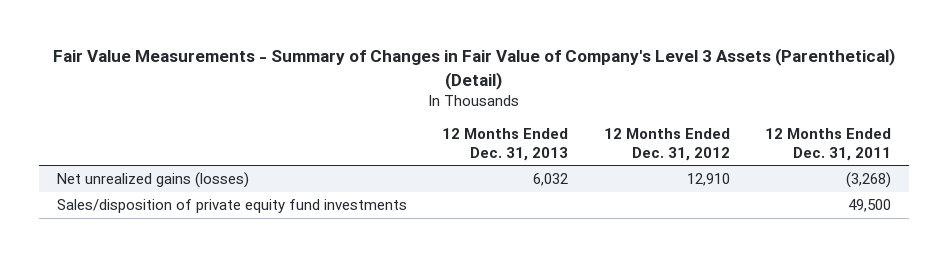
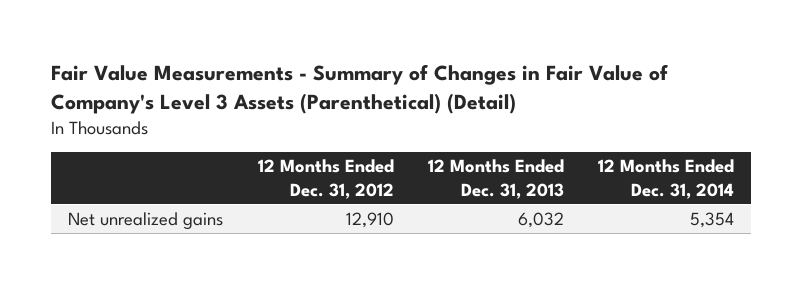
[764,127,891,161] 12 Months Ended Dec. 31, 2011 -> none
none -> [597,159,734,199] 12 Months Ended Dec. 31, 2014
[56,199,407,214] Sales/disposition of private equity fund investments -> none
[56,172,249,189] Net unrealized gains (losses) -> [68,212,224,231] Net unrealized gains

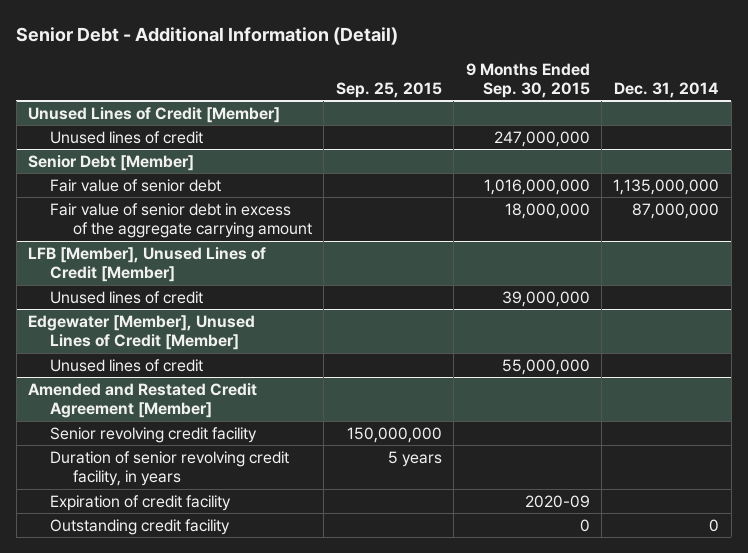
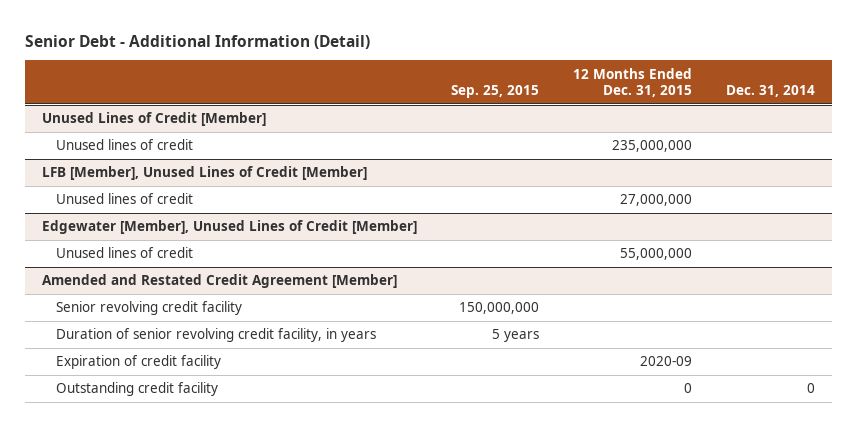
[465,62,590,98] 9 Months Ended Sep. 30, 2015 -> none
none -> [572,67,692,98] 12 Months Ended Dec. 31, 2015
[28,154,195,171] Senior Debt [Member] -> none
[50,178,222,192] Fair value of senior debt -> none
[50,202,312,239] Fair value of senior debt in excess of the aggregate carrying amount -> none

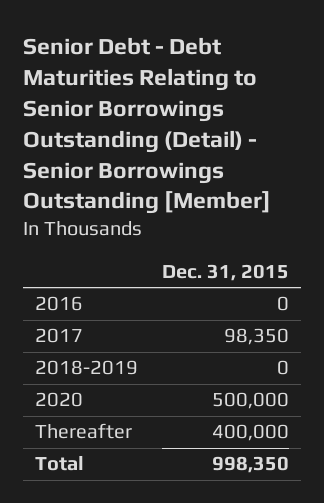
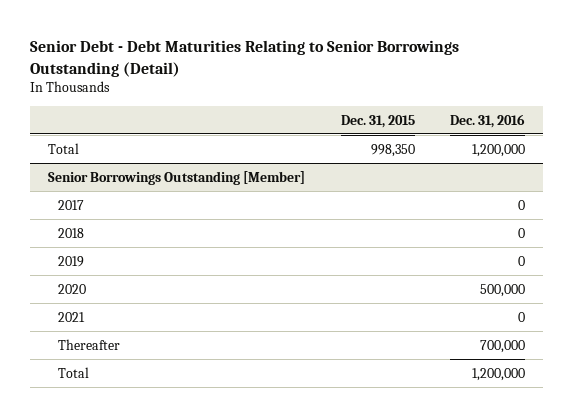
[22,36,271,215] Senior Debt - Debt Maturities Relating to Senior Borrowings Outstanding (Detail) - Senior Borrowings Outstanding [Member] -> [30,39,460,77] Senior Debt - Debt Maturities Relating to Senior Borrowings Outstanding (Detail)
none -> [450,113,526,128] Dec. 31, 2016
[35,296,84,312] 2016 -> none
[35,328,84,344] 2017 -> none
[35,360,139,376] 2018-2019 -> none
[35,392,84,408] 2020 -> none
[35,423,133,440] Thereafter -> none
none -> [48,170,306,185] Senior Borrowings Outstanding [Member]
none -> [57,199,84,210] 2017
none -> [57,227,84,238] 2018
none -> [57,255,84,267] 2019
none -> [57,283,86,294] 2020
none -> [57,311,85,322] 2021
none -> [57,338,120,350] Thereafter
none -> [57,366,89,378] Total

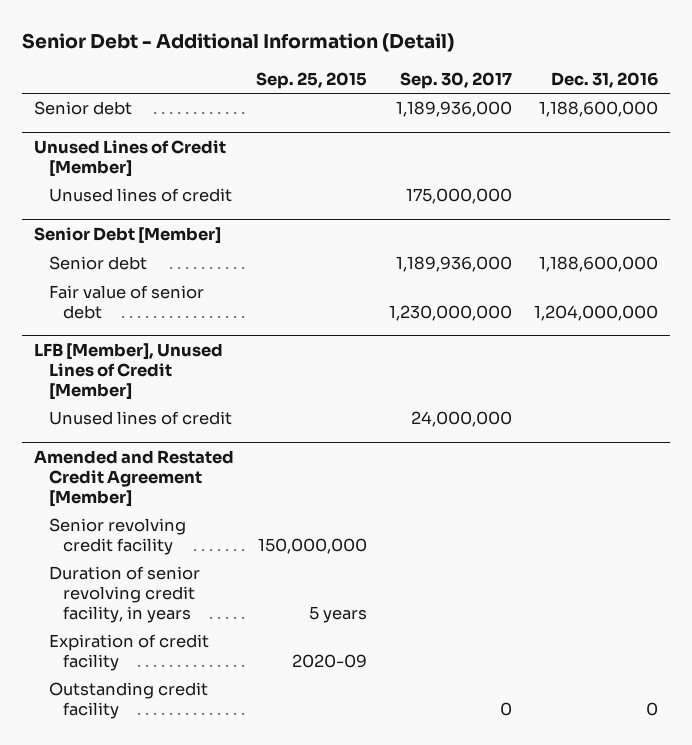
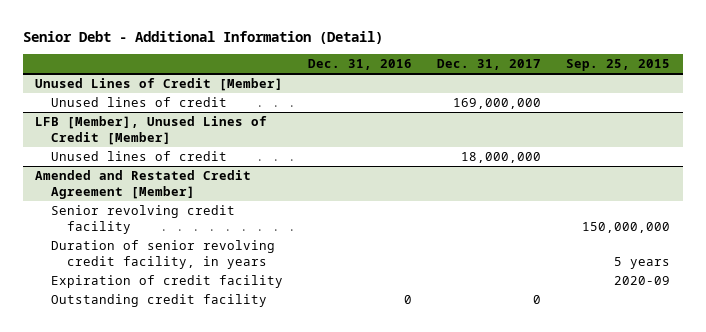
[400,71,513,89] Sep. 30, 2017 -> none
none -> [437,59,542,71] Dec. 31, 2017
[33,101,132,116] Senior debt -> none
[33,227,221,245] Senior Debt [Member] -> none
[48,256,147,271] Senior debt -> none
[48,285,204,320] Fair value of senior debt -> none

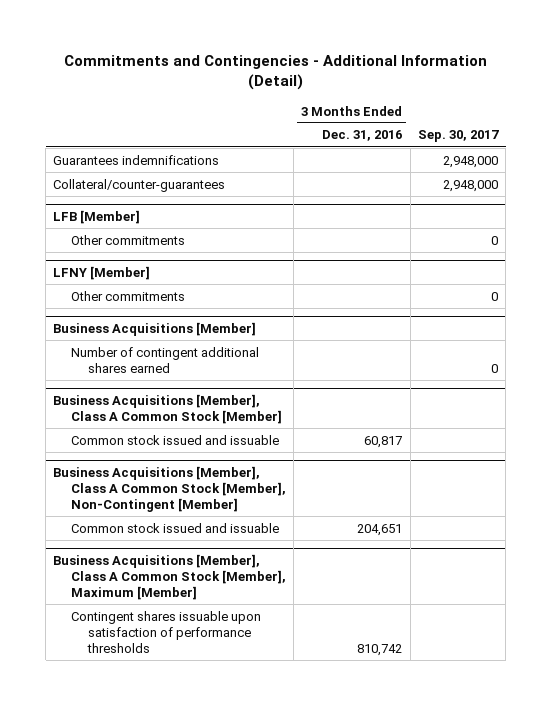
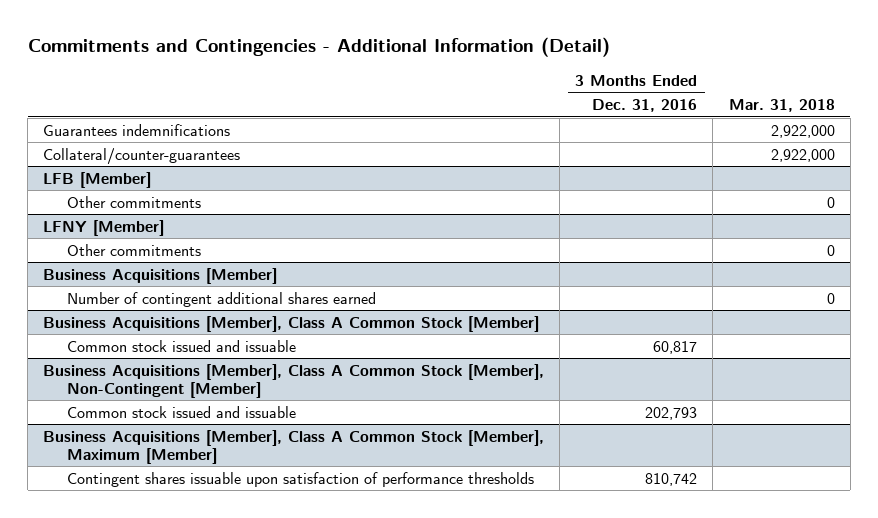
[417,130,499,143] Sep. 30, 2017 -> none
none -> [728,99,835,113] Mar. 31, 2018
[357,523,403,536] 204,651 -> [645,406,698,420] 202,793

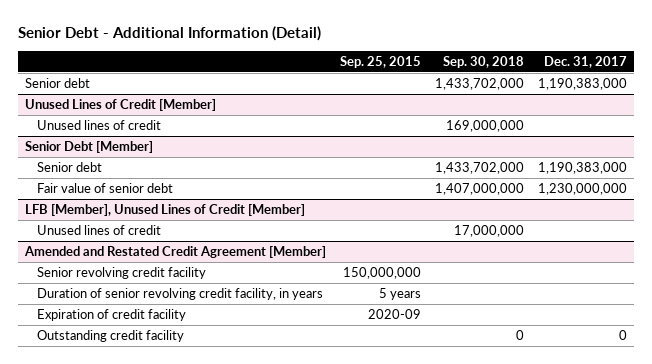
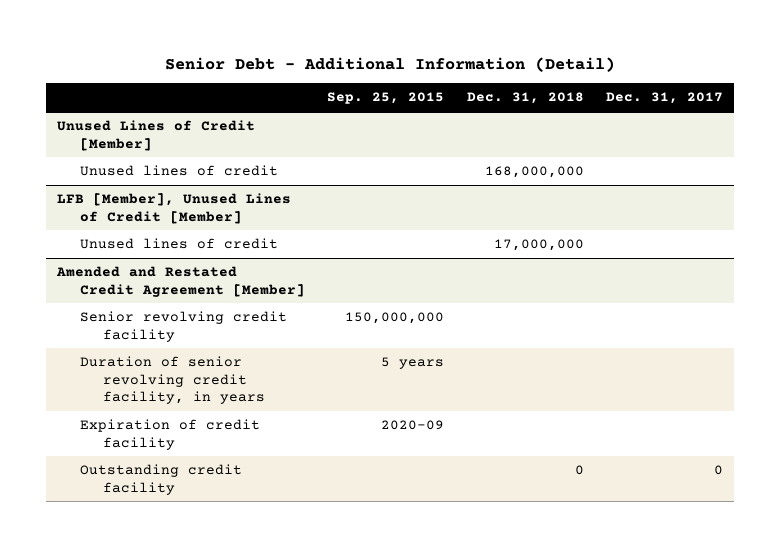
[443,56,525,69] Sep. 30, 2018 -> none
none -> [466,92,584,105] Dec. 31, 2018
[24,78,90,89] Senior debt -> none
[24,141,153,154] Senior Debt [Member] -> none
[37,162,103,173] Senior debt -> none
[37,183,174,194] Fair value of senior debt -> none

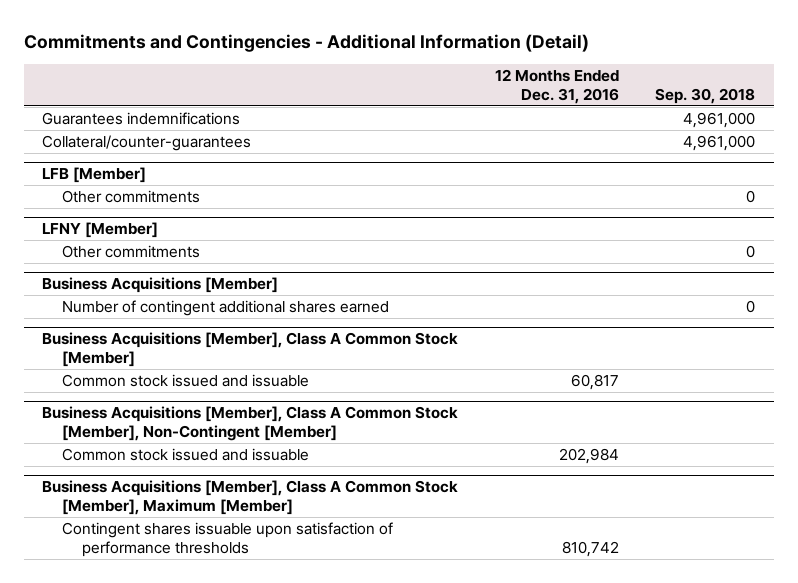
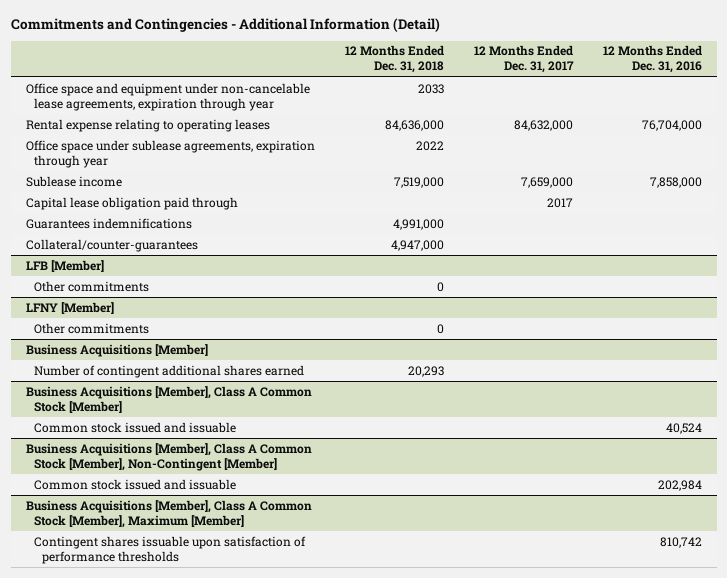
[655,87,756,104] Sep. 30, 2018 -> none
none -> [344,45,444,74] 12 Months Ended Dec. 31, 2018
none -> [473,45,574,74] 12 Months Ended Dec. 31, 2017
none -> [25,82,310,111] Office space and equipment under non-cancelable lease agreements, expiration through year
none -> [25,118,270,132] Rental expense relating to operating leases
none -> [25,139,315,168] Office space under sublease agreements, expiration through year
none -> [25,175,122,187] Sublease income
none -> [25,196,238,210] Capital lease obligation paid through
[570,373,619,390] 60,817 -> [665,422,702,434] 40,524

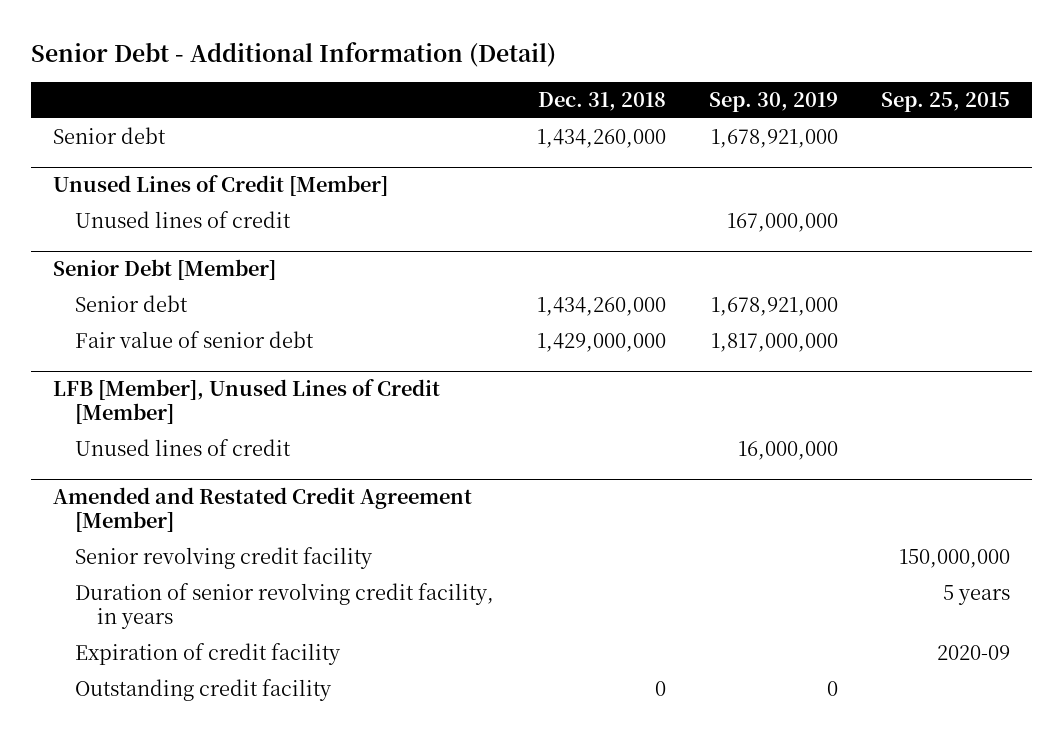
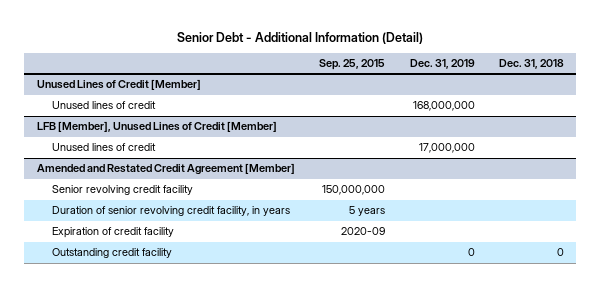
[709,92,839,113] Sep. 30, 2019 -> none
none -> [409,59,475,70] Dec. 31, 2019
[52,127,166,145] Senior debt -> none
[52,259,276,281] Senior Debt [Member] -> none
[75,295,189,313] Senior debt -> none
[75,331,315,349] Fair value of senior debt -> none

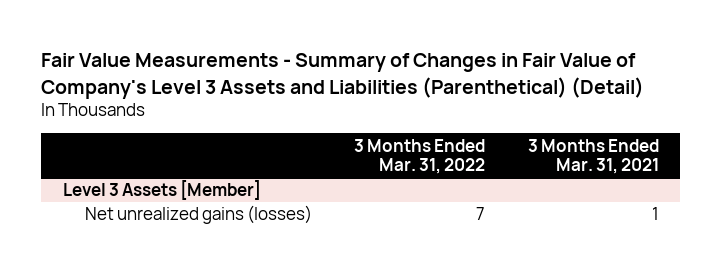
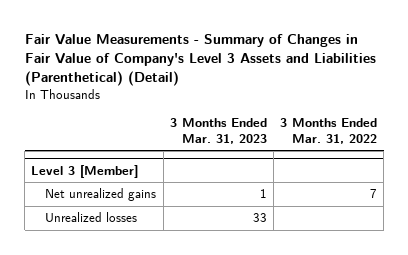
[527,138,659,175] 3 Months Ended Mar. 31, 2021 -> none
none -> [169,118,267,144] 3 Months Ended Mar. 31, 2023
[62,180,261,201] Level 3 Assets [Member] -> [31,164,139,178] Level 3 [Member]
[84,205,312,225] Net unrealized gains (losses) -> [45,188,157,202] Net unrealized gains
none -> [45,212,138,223] Unrealized losses

